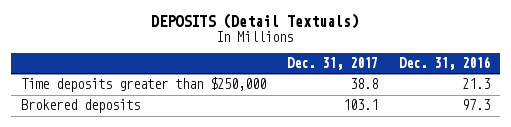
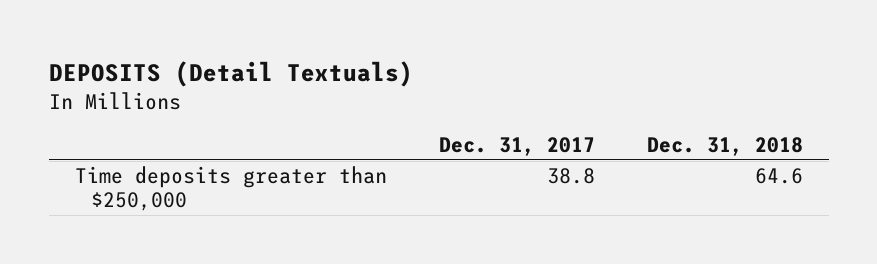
[398,55,490,70] Dec. 31, 2016 -> none
none -> [646,137,803,157] Dec. 31, 2018
[21,99,141,114] Brokered deposits -> none

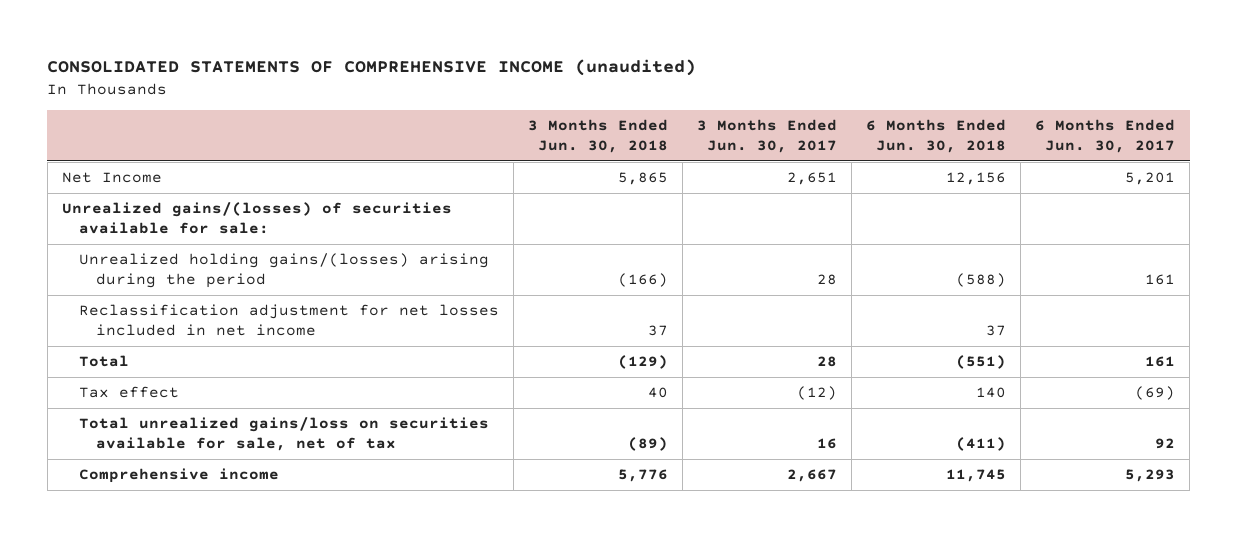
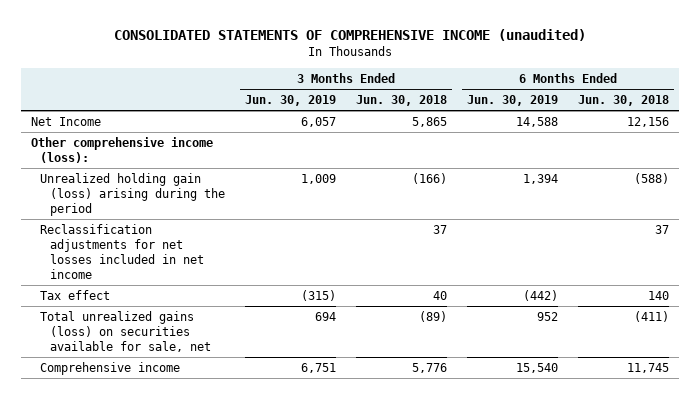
[697,118,838,153] 3 Months Ended Jun. 30, 2017 -> none
[1035,118,1176,153] 6 Months Ended Jun. 30, 2017 -> none
none -> [244,95,336,107] Jun. 30, 2019
none -> [466,95,558,107] Jun. 30, 2019
[61,202,452,235] Unrealized gains/(losses) of securities available for sale: -> none
[78,355,129,368] Total -> none
none -> [31,136,214,163] Other comprehensive income (loss):
[78,253,489,289] Unrealized holding gains/(losses) arising during the period -> [40,172,225,216] Unrealized holding gain (loss) arising during the period
[78,304,499,337] Reclassification adjustment for net losses included in net income -> [40,223,204,279] Reclassification adjustments for net losses included in net income
[78,417,489,452] Total unrealized gains/loss on securities available for sale, net of tax -> [40,310,211,352] Total unrealized gains (loss) on securities available for sale, net

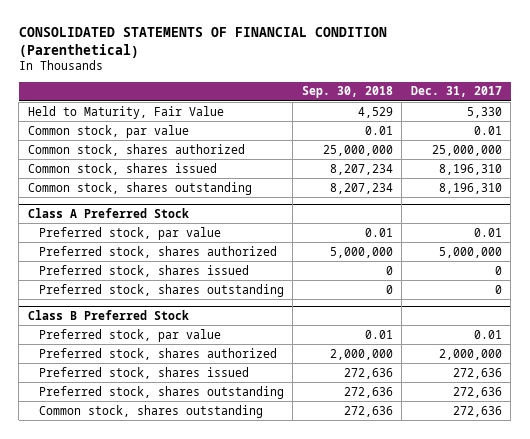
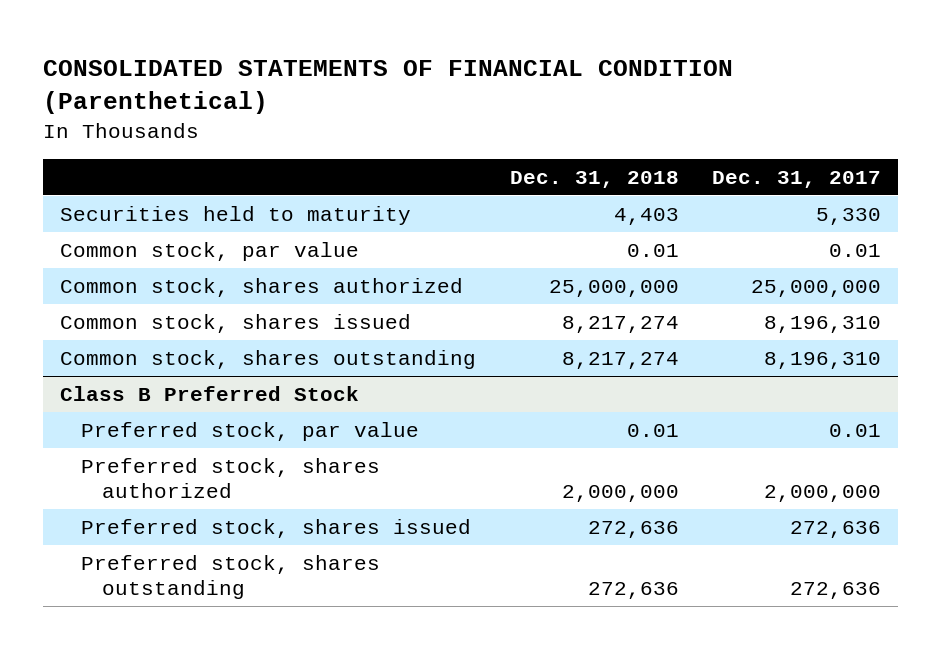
[301,86,393,99] Sep. 30, 2018 -> none
none -> [509,170,679,188] Dec. 31, 2018
[27,105,224,119] Held to Maturity, Fair Value -> [59,205,411,225] Securities held to maturity
[27,207,189,218] Class A Preferred Stock -> none
[38,226,221,240] Preferred stock, par value -> none
[38,245,277,258] Preferred stock, shares authorized -> none
[38,264,249,277] Preferred stock, shares issued -> none
[38,283,284,297] Preferred stock, shares outstanding -> none
[38,404,263,418] Common stock, shares outstanding -> none

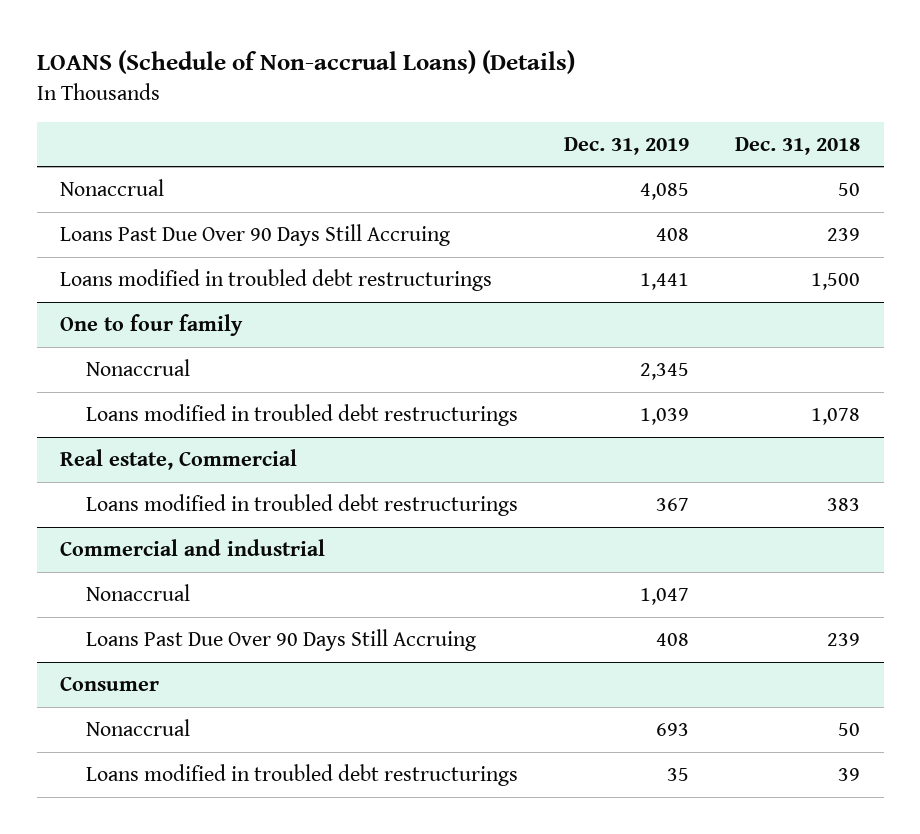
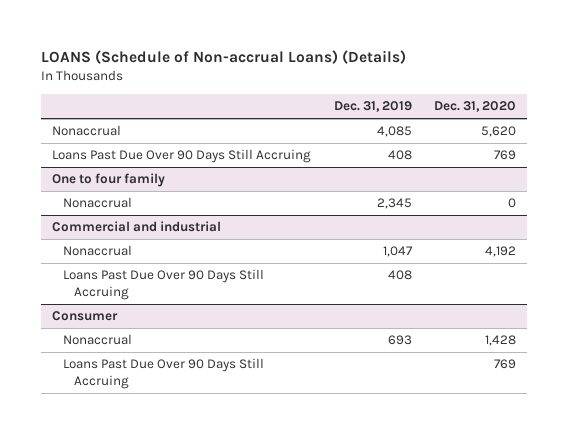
[735,136,861,155] Dec. 31, 2018 -> none
none -> [434,101,517,113] Dec. 31, 2020
[59,269,492,292] Loans modified in troubled debt restructurings -> none
[85,404,518,427] Loans modified in troubled debt restructurings -> none
[59,449,297,471] Real estate, Commercial -> none
[85,494,518,517] Loans modified in troubled debt restructurings -> none
[85,764,518,787] Loans modified in troubled debt restructurings -> none
none -> [63,358,265,389] Loans Past Due Over 90 Days Still Accruing

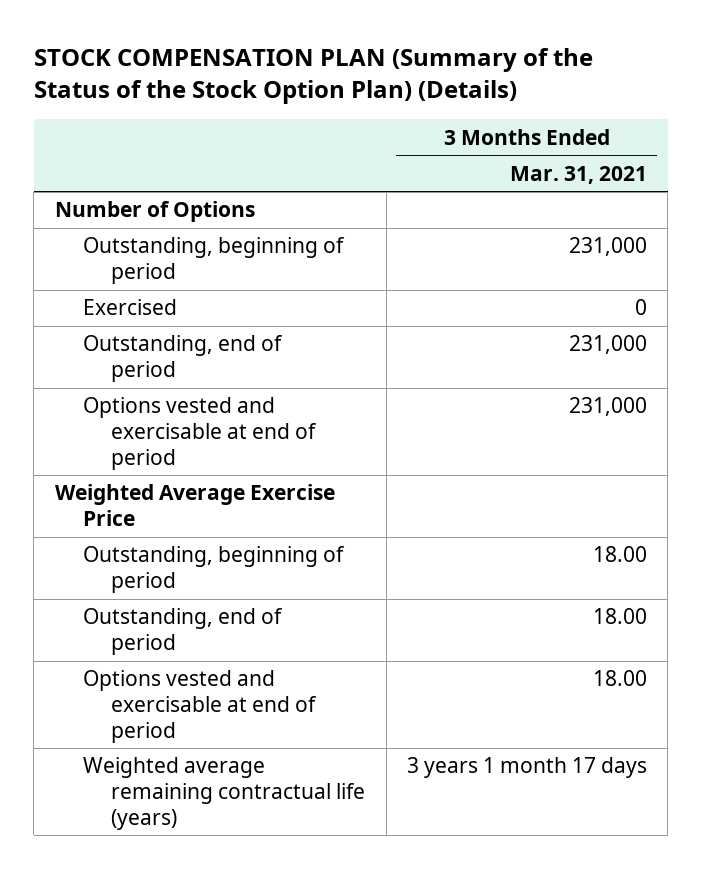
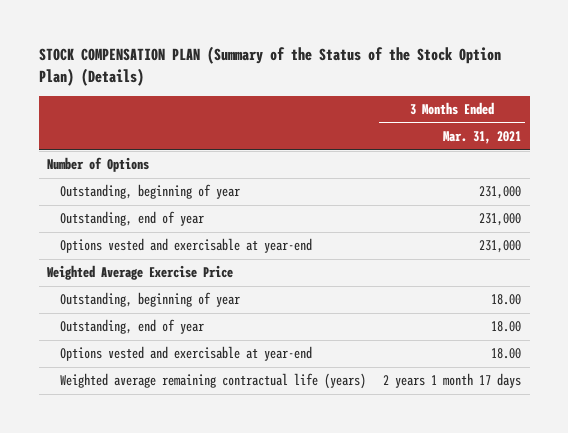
[83,299,178,316] Exercised -> none
[83,237,346,285] Outstanding, beginning of period -> [60,184,241,200] Outstanding, beginning of year
[83,335,284,383] Outstanding, end of period -> [60,211,205,227] Outstanding, end of year
[83,397,318,470] Options vested and exercisable at end of period -> [60,238,313,254] Options vested and exercisable at year-end
[83,546,346,594] Outstanding, beginning of period -> [60,292,241,308] Outstanding, beginning of year
[83,608,284,656] Outstanding, end of period -> [60,319,205,335] Outstanding, end of year
[83,670,318,743] Options vested and exercisable at end of period -> [60,346,313,362] Options vested and exercisable at year-end
[406,757,647,779] 3 years 1 month 17 days -> [383,373,522,389] 2 years 1 month 17 days

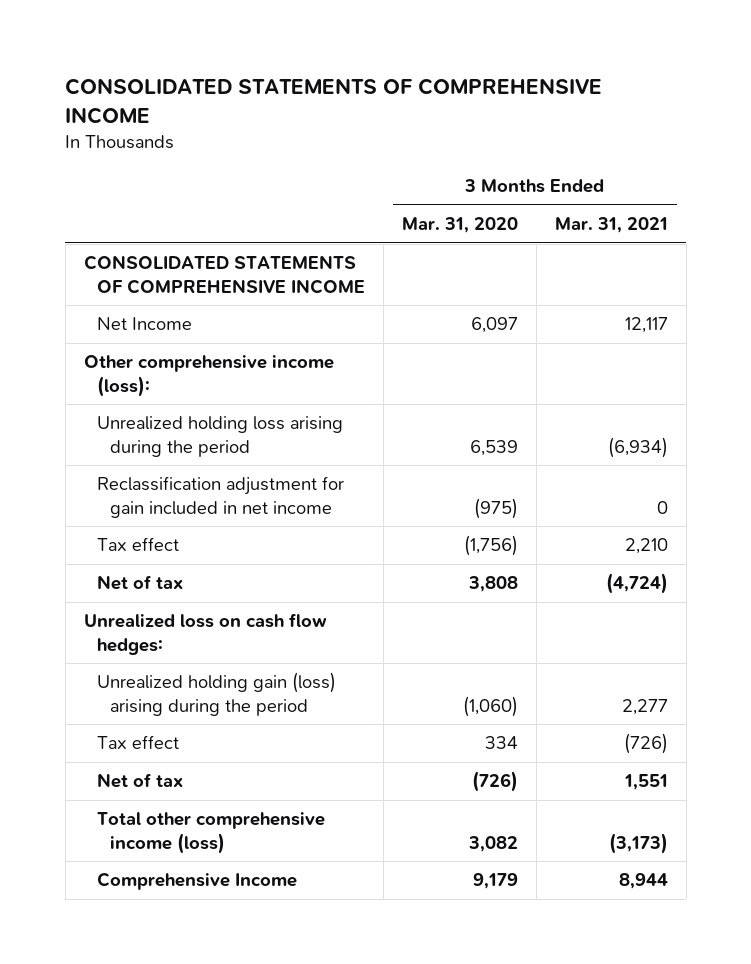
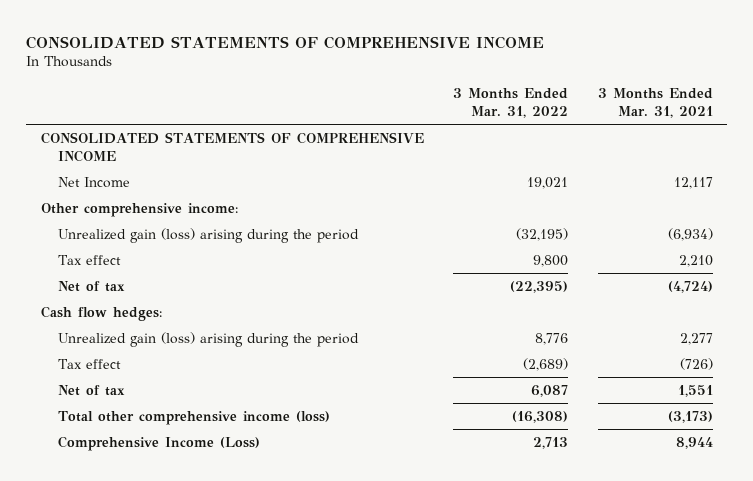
[401,217,518,234] Mar. 31, 2020 -> none
none -> [453,88,569,118] 3 Months Ended Mar. 31, 2022
[96,476,344,518] Reclassification adjustment for gain included in net income -> none
[83,355,334,397] Other comprehensive income (loss): -> [40,203,238,218] Other comprehensive income:
[96,416,343,457] Unrealized holding loss arising during the period -> [58,228,360,244] Unrealized gain (loss) arising during the period
[83,613,327,655] Unrealized loss on cash flow hedges: -> [40,306,162,322] Cash flow hedges:
[96,672,336,716] Unrealized holding gain (loss) arising during the period -> [58,332,360,348] Unrealized gain (loss) arising during the period
[96,872,297,891] Comprehensive Income -> [58,436,261,452] Comprehensive Income (Loss)

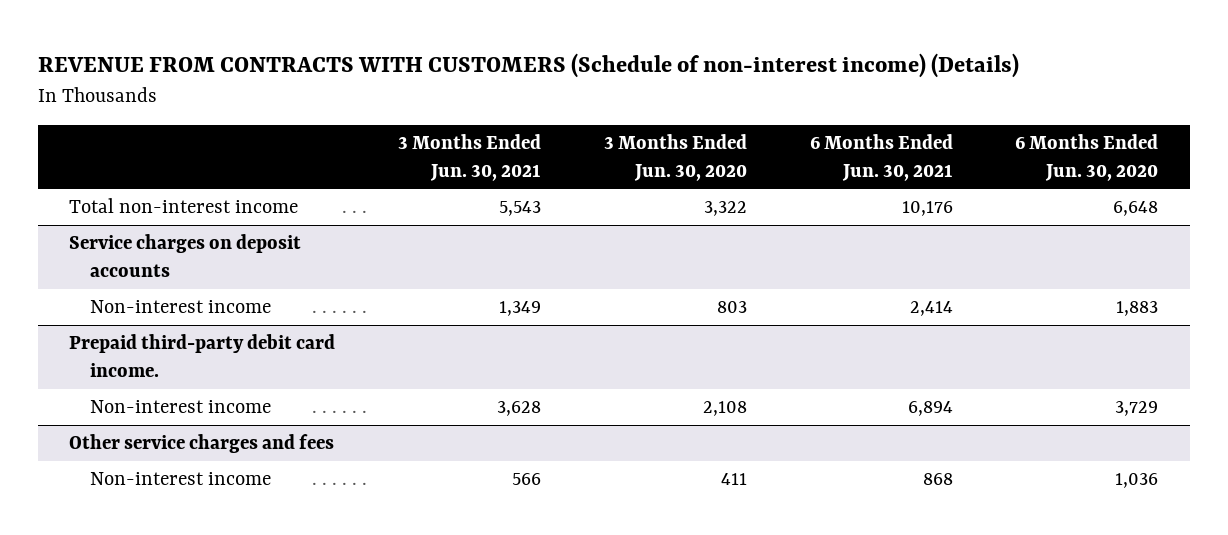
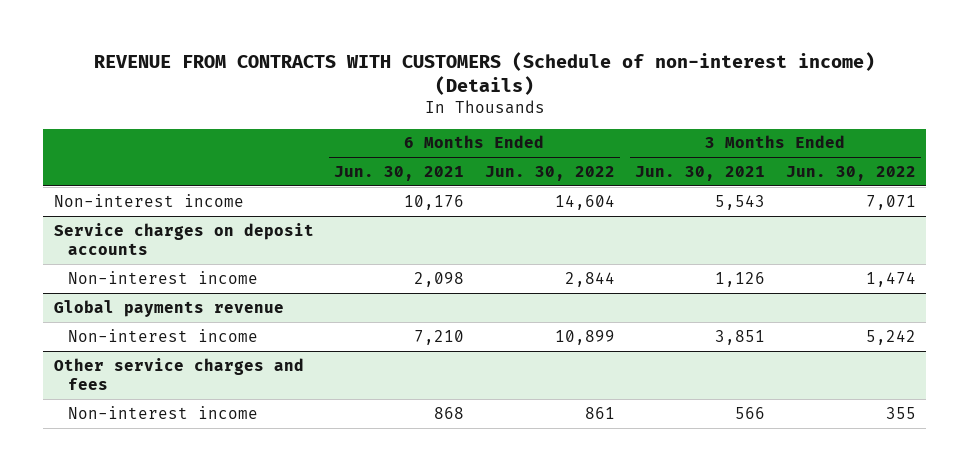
[603,133,747,181] 3 Months Ended Jun. 30, 2020 -> none
[1015,133,1159,181] 6 Months Ended Jun. 30, 2020 -> none
none -> [484,165,615,181] Jun. 30, 2022
none -> [785,165,916,181] Jun. 30, 2022
[69,198,299,214] Total non-interest income -> [53,193,244,207] Non-interest income
[499,301,542,317] 1,349 -> [715,271,766,287] 1,126
[909,301,953,317] 2,414 -> [414,271,465,287] 2,098
[69,334,336,378] Prepaid third-party debit card income. -> [53,299,284,317] Global payments revenue
[497,401,542,417] 3,628 -> [715,329,766,345] 3,851
[907,401,953,417] 6,894 -> [414,329,465,345] 7,210

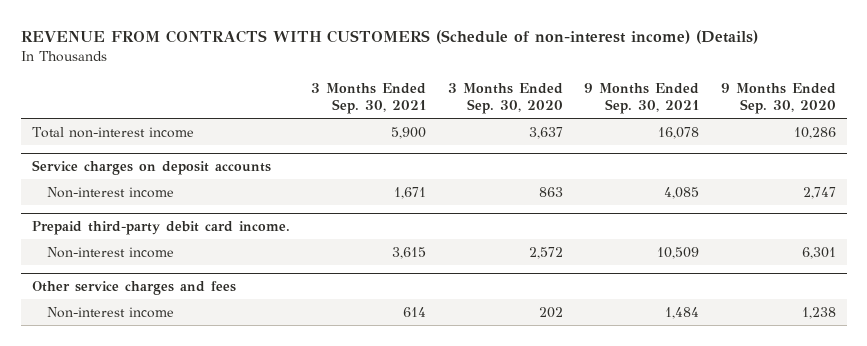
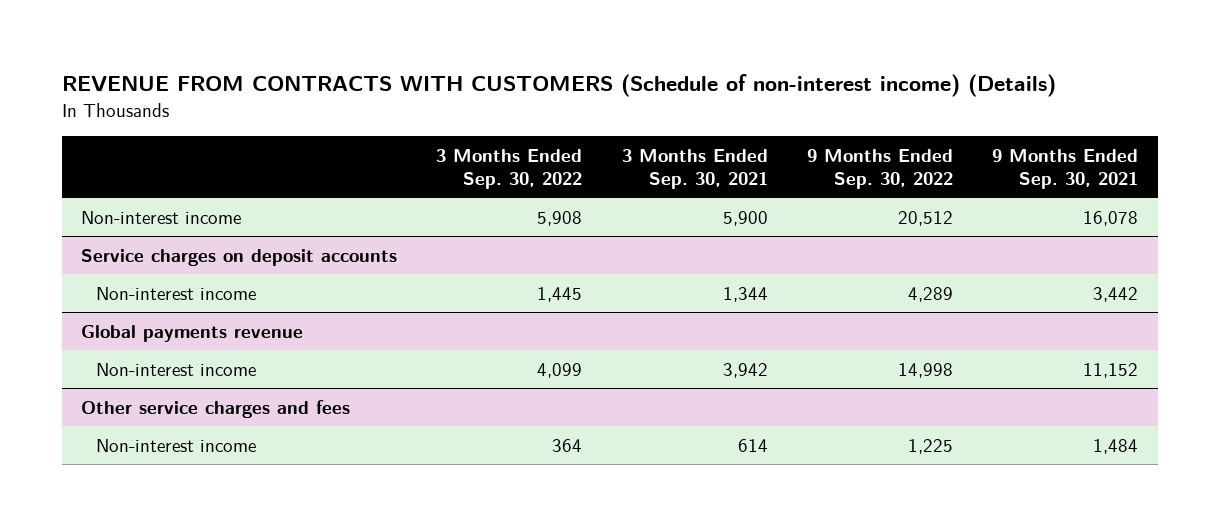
[447,82,563,115] 3 Months Ended Sep. 30, 2020 -> none
[720,82,836,115] 9 Months Ended Sep. 30, 2020 -> none
none -> [436,148,583,189] 3 Months Ended Sep. 30, 2022
none -> [807,148,954,189] 9 Months Ended Sep. 30, 2022
[31,126,194,138] Total non-interest income -> [81,210,242,224] Non-interest income
[394,186,427,199] 1,671 -> [722,286,768,302] 1,344
[664,186,700,199] 4,085 -> [1093,286,1139,302] 3,442
[31,221,290,236] Prepaid third-party debit card income. -> [81,324,304,342] Global payments revenue
[392,246,427,259] 3,615 -> [722,362,768,378] 3,942
[657,246,700,259] 10,509 -> [1083,362,1139,378] 11,152

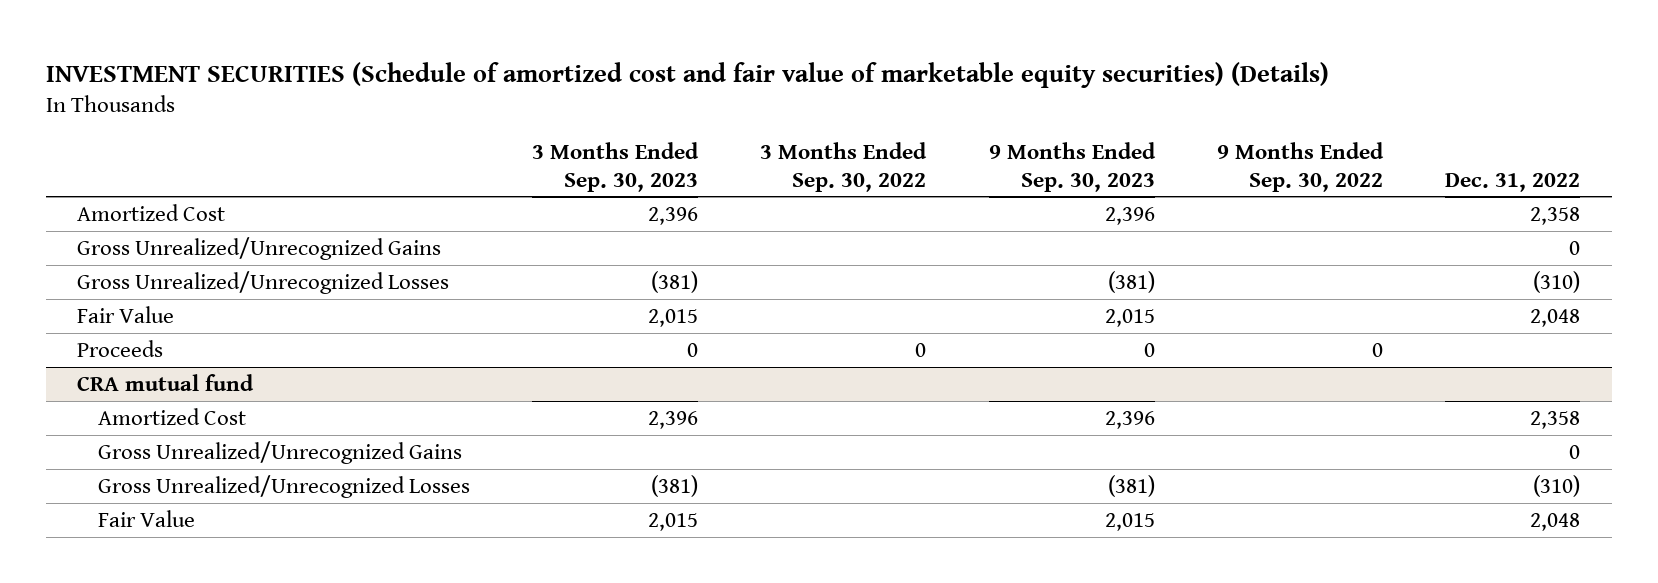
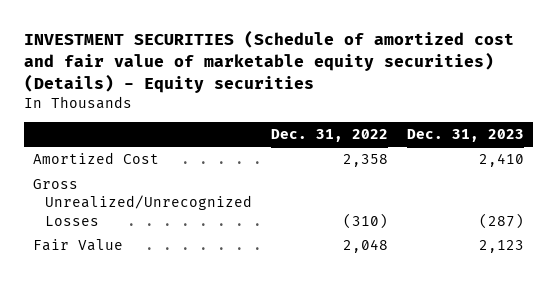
[46,61,1330,88] INVESTMENT SECURITIES (Schedule of amortized cost and fair value of marketable equity securities) (Details) -> [23,30,514,93] INVESTMENT SECURITIES (Schedule of amortized cost and fair value of marketable equity securities) (Details) - Equity securities
[531,142,699,192] 3 Months Ended Sep. 30, 2023 -> none
[760,142,928,192] 3 Months Ended Sep. 30, 2022 -> none
[988,142,1156,192] 9 Months Ended Sep. 30, 2023 -> none
[1217,142,1385,192] 9 Months Ended Sep. 30, 2022 -> none
none -> [406,128,524,142] Dec. 31, 2023
[77,236,442,260] Gross Unrealized/Unrecognized Gains -> none
[77,339,164,357] Proceeds -> none
[77,373,255,391] CRA mutual fund -> none
[97,407,246,425] Amortized Cost -> none
[97,440,462,464] Gross Unrealized/Unrecognized Gains -> none
[97,474,470,498] Gross Unrealized/Unrecognized Losses -> none
[97,509,195,527] Fair Value -> none

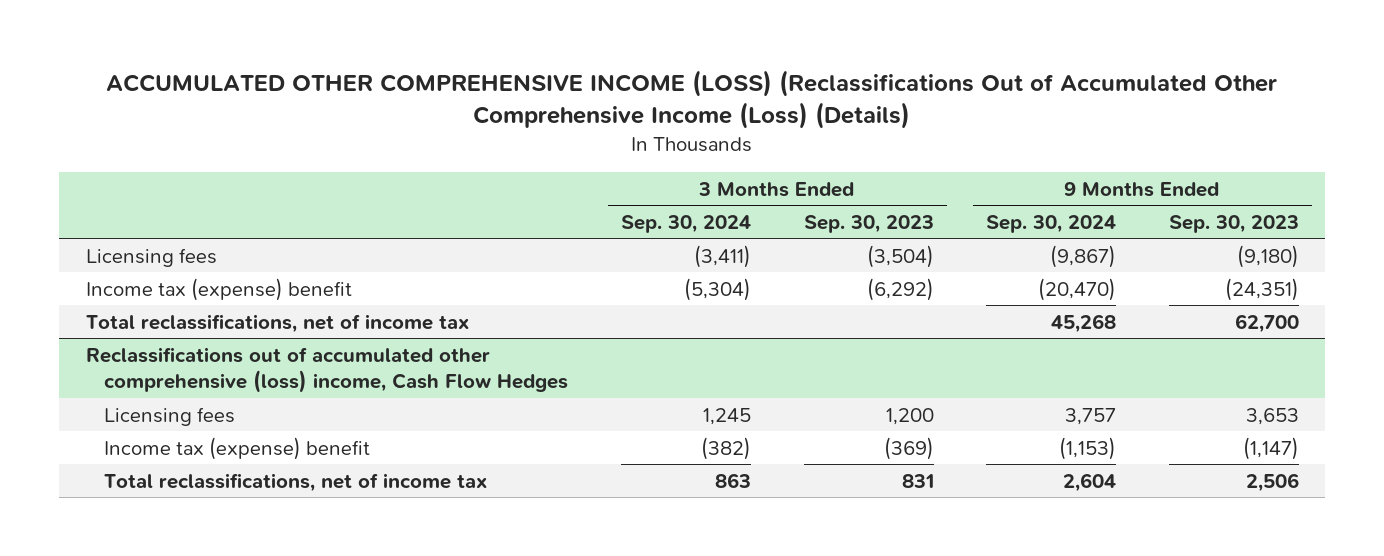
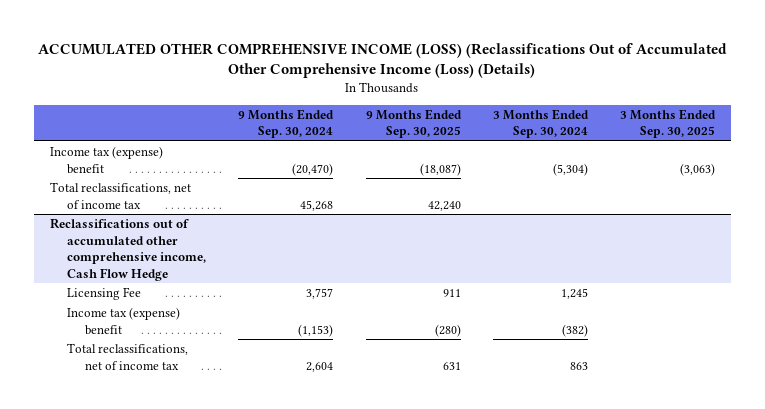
[803,214,934,233] Sep. 30, 2023 -> none
[1168,214,1299,233] Sep. 30, 2023 -> none
none -> [365,108,462,139] 9 Months Ended Sep. 30, 2025
none -> [619,108,716,139] 3 Months Ended Sep. 30, 2025
[85,247,217,267] Licensing fees -> none
[85,346,569,394] Reclassifications out of accumulated other comprehensive (loss) income, Cash Flow Hedges -> [49,218,207,281] Reclassifications out of accumulated other comprehensive income, Cash Flow Hedge
[104,406,236,426] Licensing fees -> [67,287,142,301] Licensing Fee

